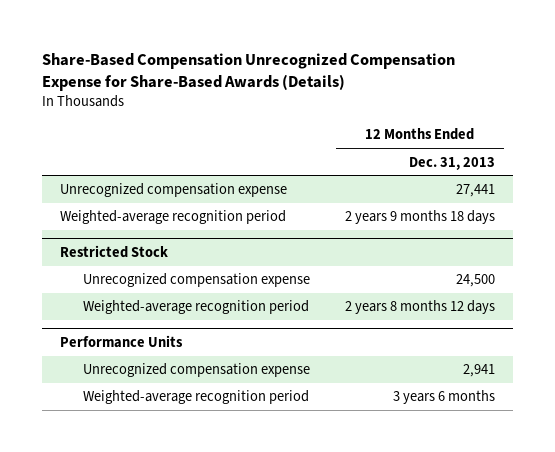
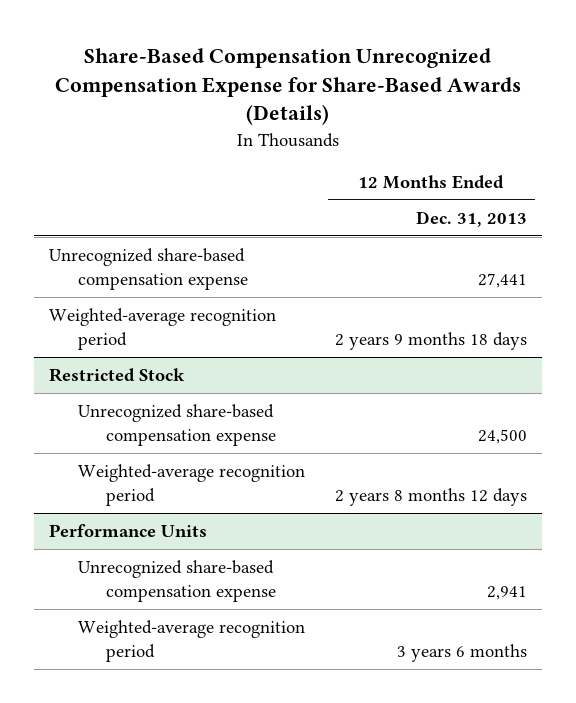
[60,183,288,198] Unrecognized compensation expense -> [49,247,248,291] Unrecognized share-based compensation expense
[82,273,310,288] Unrecognized compensation expense -> [77,403,277,447] Unrecognized share-based compensation expense
[82,363,310,378] Unrecognized compensation expense -> [77,559,277,603] Unrecognized share-based compensation expense

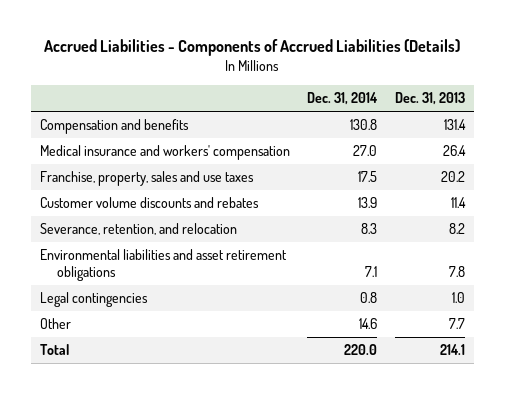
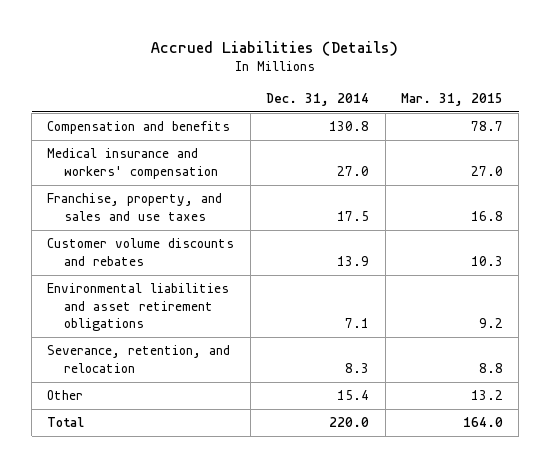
[44,39,461,57] Accrued Liabilities - Components of Accrued Liabilities (Details) -> [151,40,399,56] Accrued Liabilities (Details)
[395,92,466,106] Dec. 31, 2013 -> none
none -> [400,92,503,106] Mar. 31, 2015
[39,170,254,186] Franchise, property, sales and use taxes -> [47,193,223,221] Franchise, property, and sales and use taxes
[39,291,148,307] Legal contingencies -> none
[39,222,237,235] Severance, retention, and relocation -> [47,345,231,373] Severance, retention, and relocation
[359,317,378,329] 14.6 -> [337,390,370,401] 15.4

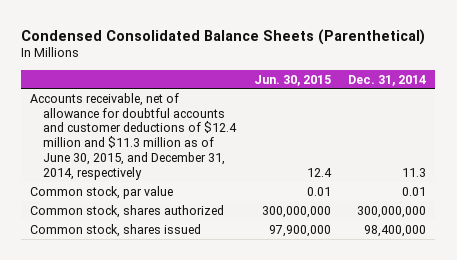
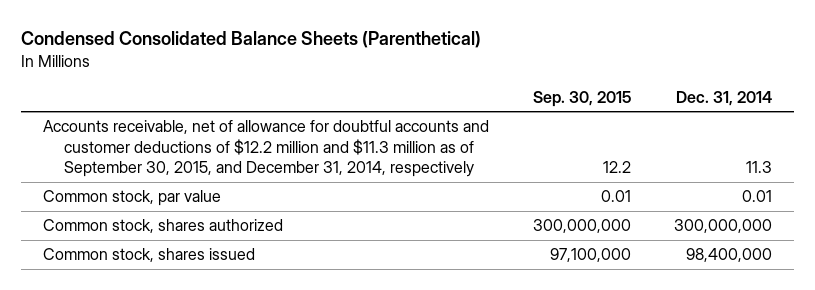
[253,74,331,86] Jun. 30, 2015 -> none
none -> [532,90,631,107] Sep. 30, 2015
[30,92,238,181] Accounts receivable, net of allowance for doubtful accounts and customer deductions of $12.4 million and $11.3 million as of June 30, 2015, and December 31, 2014, respectively -> [42,120,489,178] Accounts receivable, net of allowance for doubtful accounts and customer deductions of $12.2 million and $11.3 million as of September 30, 2015, and December 31, 2014, respectively

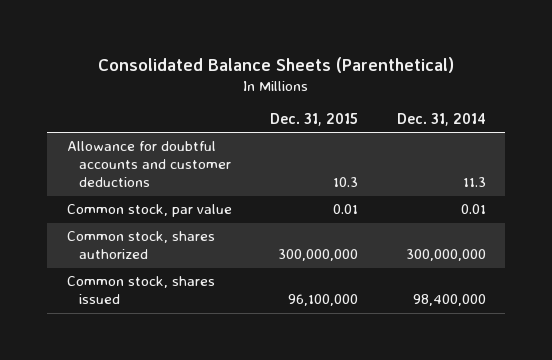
[20,31,481,49] Condensed Consolidated Balance Sheets (Parenthetical) -> [98,56,455,73] Consolidated Balance Sheets (Parenthetical)
[532,90,631,107] Sep. 30, 2015 -> none
none -> [270,113,359,127] Dec. 31, 2015
[42,120,489,178] Accounts receivable, net of allowance for doubtful accounts and customer deductions of $12.2 million and $11.3 million as of September 30, 2015, and December 31, 2014, respectively -> [66,141,231,188] Allowance for doubtful accounts and customer deductions

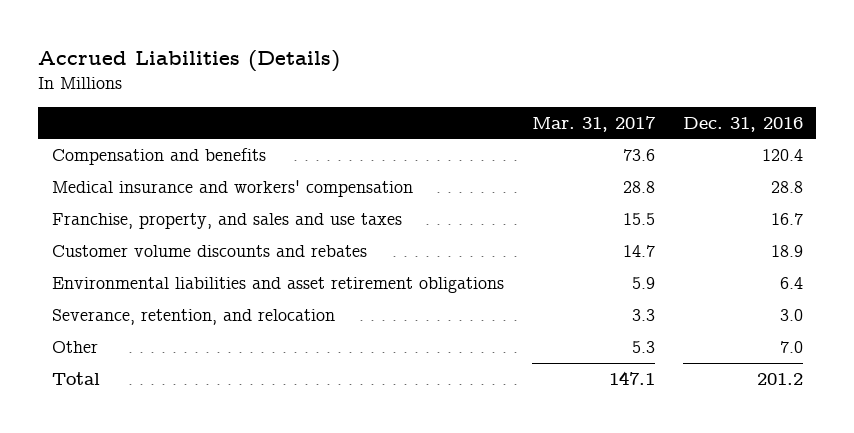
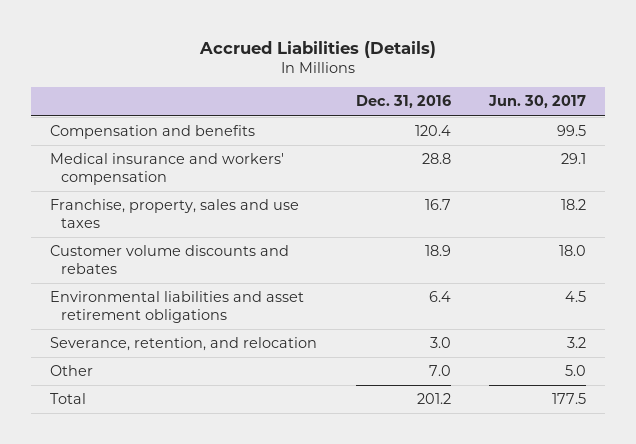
[531,115,656,132] Mar. 31, 2017 -> none
none -> [488,95,587,109] Jun. 30, 2017
[51,212,402,229] Franchise, property, and sales and use taxes -> [50,199,300,228] Franchise, property, sales and use taxes

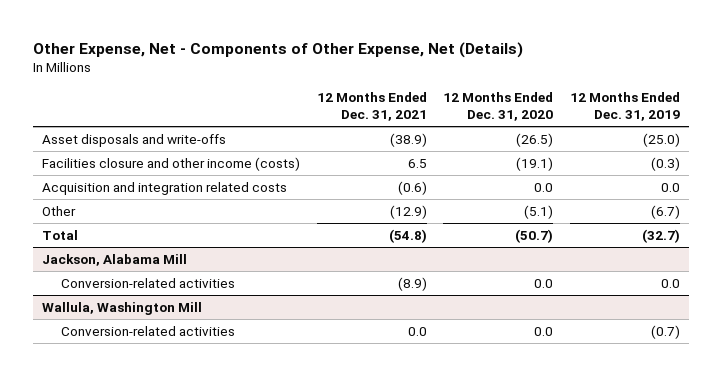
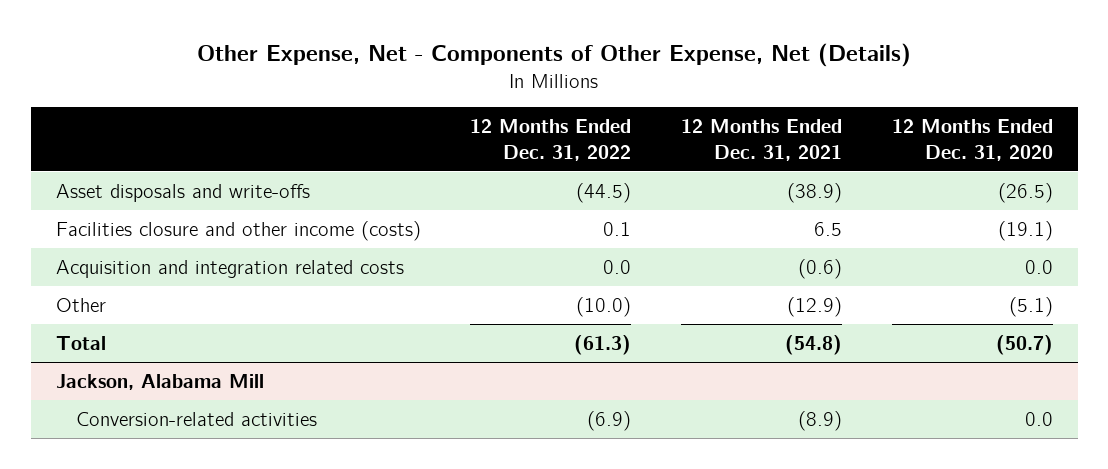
[570,92,681,121] 12 Months Ended Dec. 31, 2019 -> none
none -> [470,119,632,161] 12 Months Ended Dec. 31, 2022
[41,301,202,315] Wallula, Washington Mill -> none
[61,325,236,336] Conversion-related activities -> none

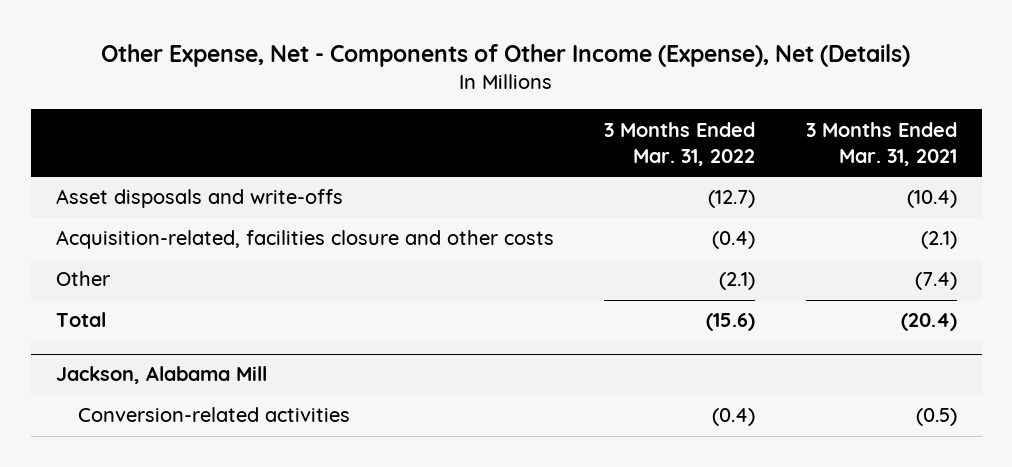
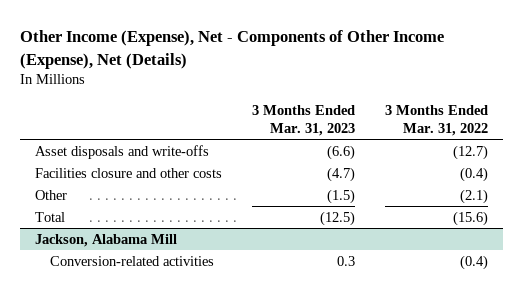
[101,43,911,67] Other Expense, Net - Components of Other Income (Expense), Net (Details) -> [19,30,444,69] Other Income (Expense), Net - Components of Other Income (Expense), Net (Details)
[805,121,957,166] 3 Months Ended Mar. 31, 2021 -> none
none -> [251,104,355,137] 3 Months Ended Mar. 31, 2023
[55,230,554,250] Acquisition-related, facilities closure and other costs -> [34,167,222,178] Facilities closure and other costs

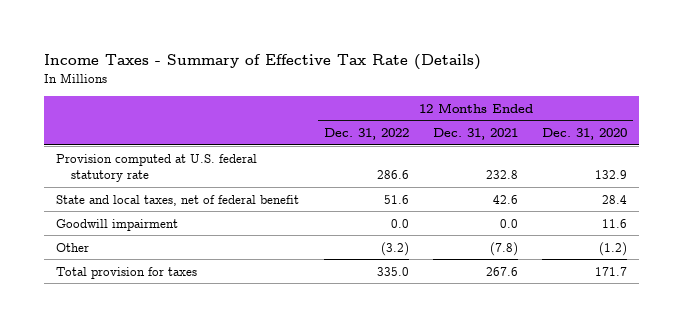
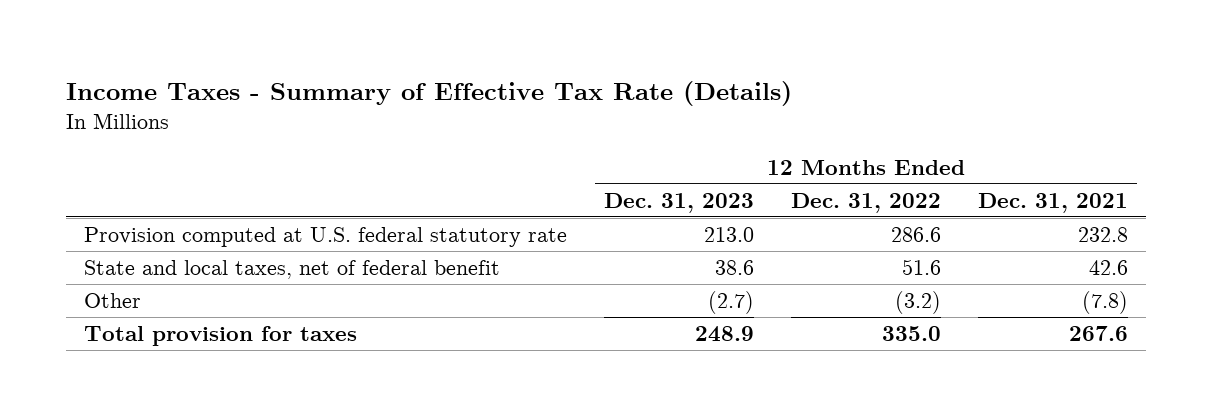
[542,128,628,141] Dec. 31, 2020 -> none
none -> [604,192,755,213] Dec. 31, 2023
[56,218,179,231] Goodwill impairment -> none

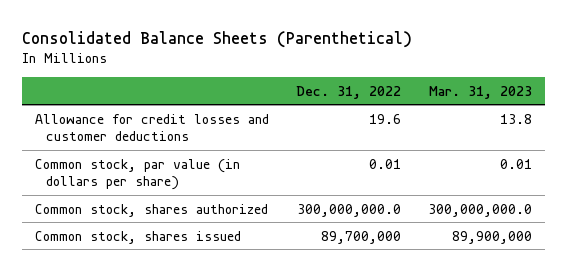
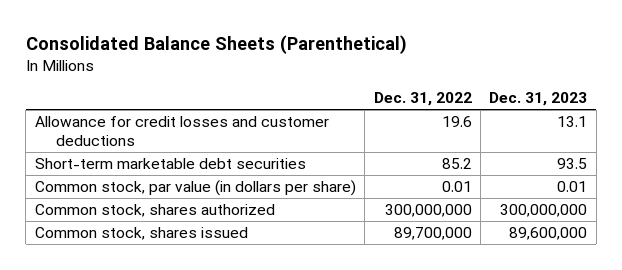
[429,85,533,99] Mar. 31, 2023 -> none
none -> [489,92,588,107] Dec. 31, 2023
none -> [34,157,306,169] Short-term marketable debt securities
[297,203,402,217] 300,000,000.0 -> [384,203,472,217] 300,000,000

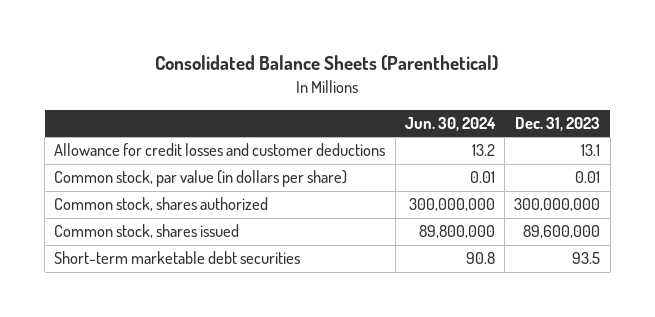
[373,92,472,107] Dec. 31, 2022 -> none
none -> [404,117,496,132] Jun. 30, 2024
[34,157,306,169] Short-term marketable debt securities -> [54,251,301,265] Short-term marketable debt securities

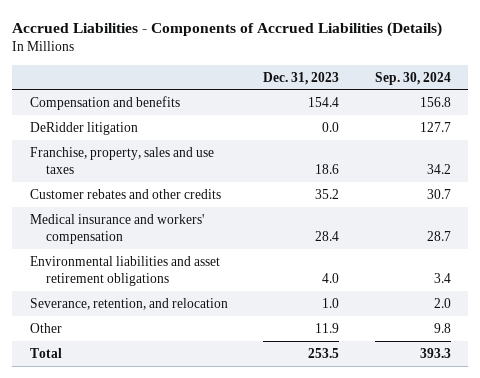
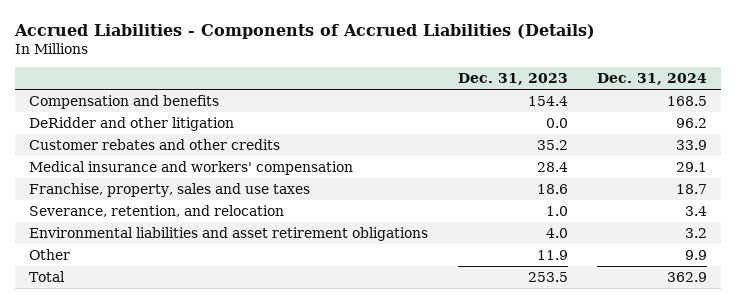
[374,71,451,85] Sep. 30, 2024 -> none
none -> [596,72,707,85] Dec. 31, 2024
[29,121,138,135] DeRidder litigation -> [29,116,235,131] DeRidder and other litigation
[29,146,214,174] Franchise, property, sales and use taxes -> [29,182,311,197] Franchise, property, sales and use taxes
[29,255,220,286] Environmental liabilities and asset retirement obligations -> [29,226,429,241] Environmental liabilities and asset retirement obligations

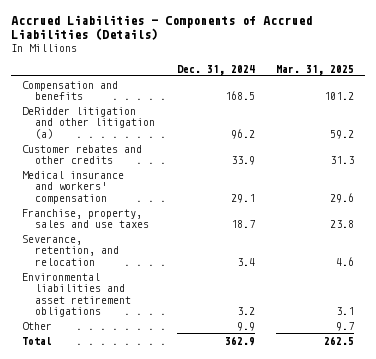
[457,72,568,85] Dec. 31, 2023 -> none
none -> [276,64,355,75] Mar. 31, 2025
[29,116,235,131] DeRidder and other litigation -> [21,106,156,139] DeRidder litigation and other litigation (a)

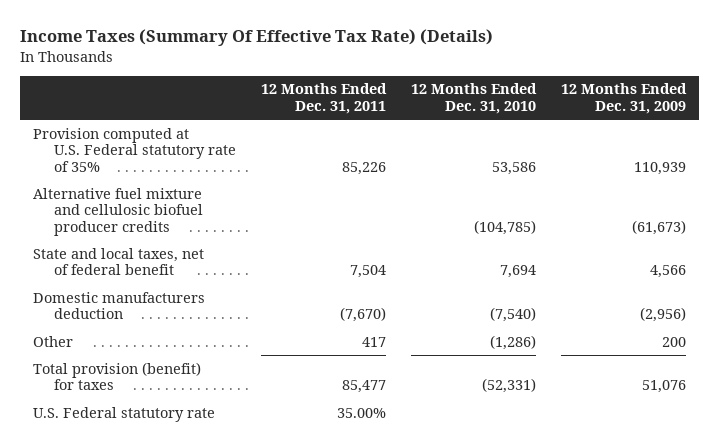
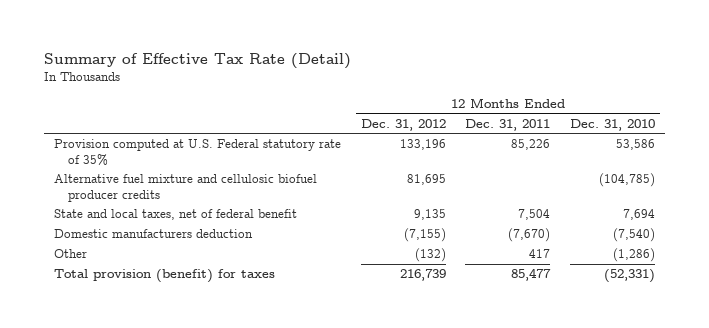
[20,29,494,47] Income Taxes (Summary Of Effective Tax Rate) (Details) -> [43,52,351,69] Summary of Effective Tax Rate (Detail)
[561,83,688,115] 12 Months Ended Dec. 31, 2009 -> none
none -> [360,118,446,131] Dec. 31, 2012
[32,406,215,422] U.S. Federal statutory rate -> none

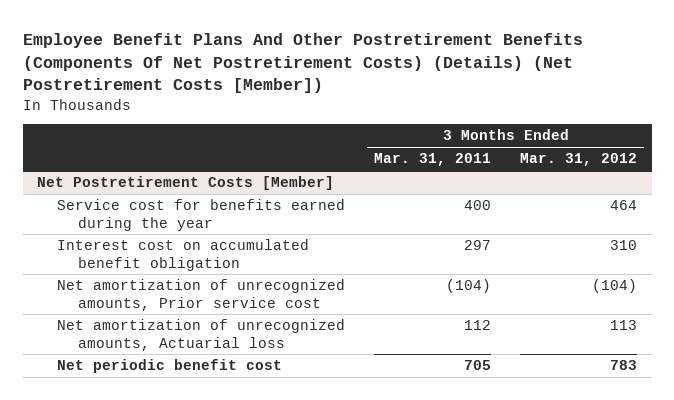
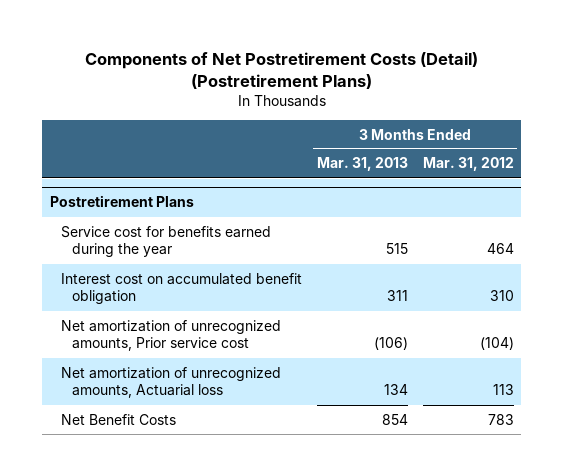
[22,33,583,94] Employee Benefit Plans And Other Postretirement Benefits (Components Of Net Postretirement Costs) (Details) (Net Postretirement Costs [Member]) -> [84,51,478,89] Components of Net Postretirement Costs (Detail) (Postretirement Plans)
[374,153,492,167] Mar. 31, 2011 -> none
none -> [316,157,408,172] Mar. 31, 2013
[37,176,335,191] Net Postretirement Costs [Member] -> none
none -> [49,195,194,208] Postretirement Plans
[57,359,283,374] Net periodic benefit cost -> [61,413,177,425] Net Benefit Costs

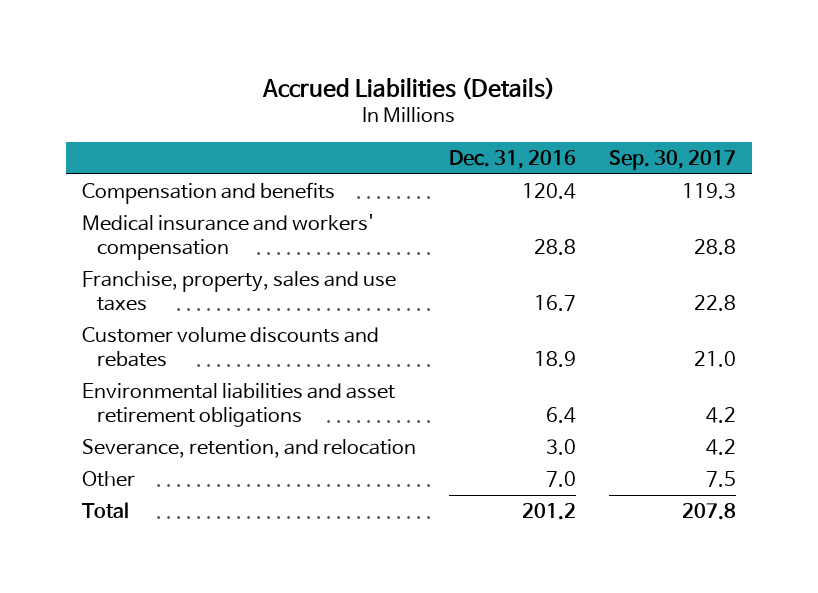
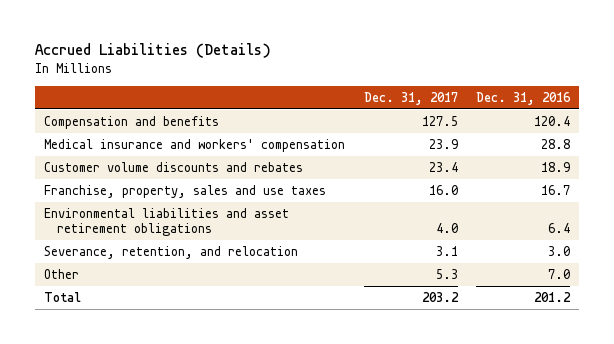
[608,149,736,170] Sep. 30, 2017 -> none
none -> [363,91,458,105] Dec. 31, 2017
[82,271,397,311] Franchise, property, sales and use taxes -> [44,185,327,199] Franchise, property, sales and use taxes

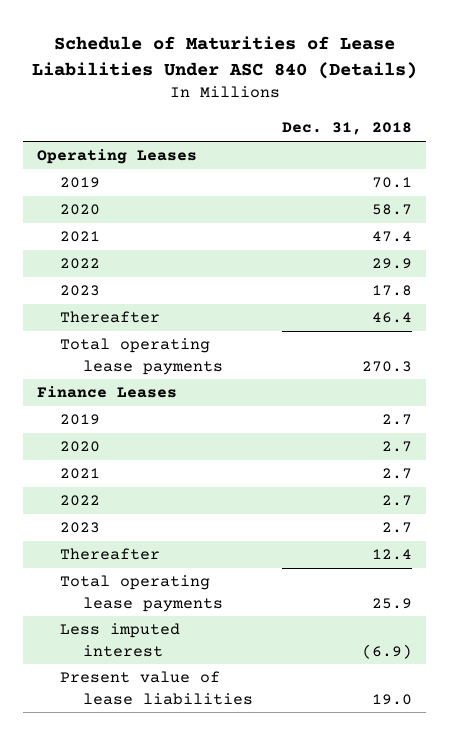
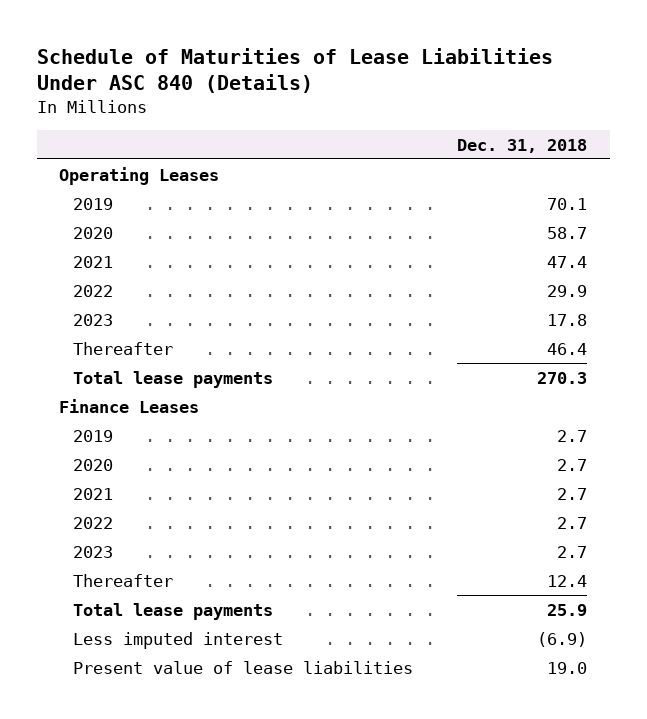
[60,338,224,375] Total operating lease payments -> [73,370,274,388] Total lease payments
[60,575,224,612] Total operating lease payments -> [73,602,274,620] Total lease payments

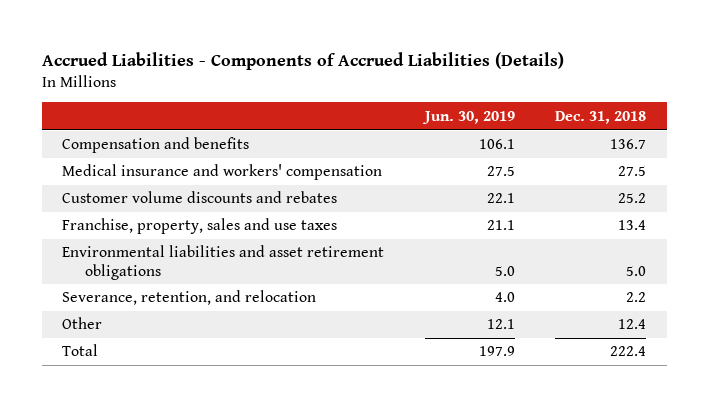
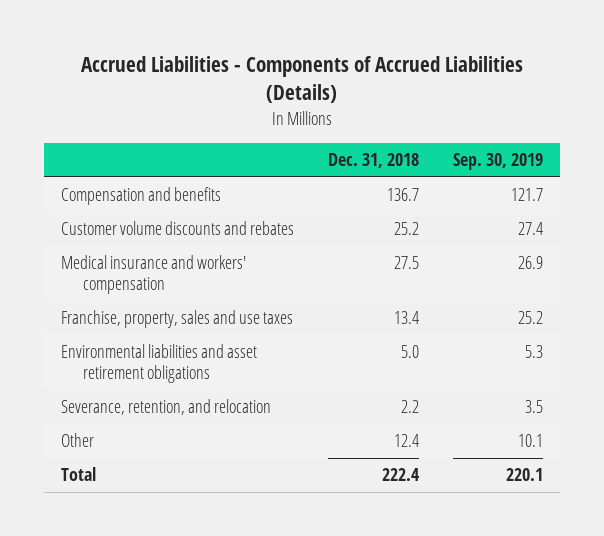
[421,110,515,124] Jun. 30, 2019 -> none
none -> [452,153,543,171] Sep. 30, 2019
[61,164,382,181] Medical insurance and workers' compensation -> [61,255,247,295] Medical insurance and workers' compensation

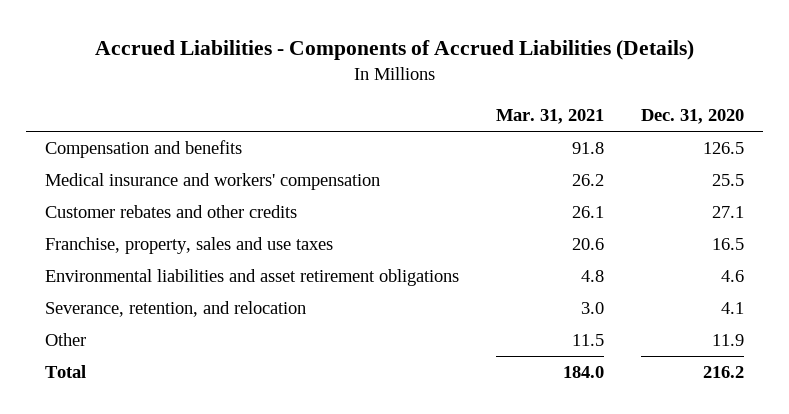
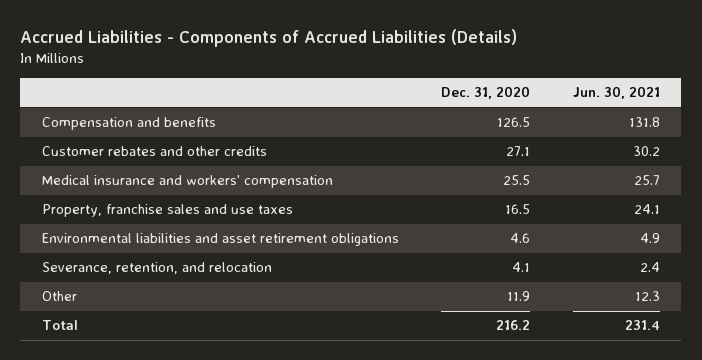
[496,109,605,125] Mar. 31, 2021 -> none
none -> [572,86,660,100] Jun. 30, 2021
[44,173,380,191] Medical insurance and workers' compensation -> [41,175,333,189] Medical insurance and workers' compensation
[44,237,333,255] Franchise, property, sales and use taxes -> [41,204,293,218] Property, franchise sales and use taxes

